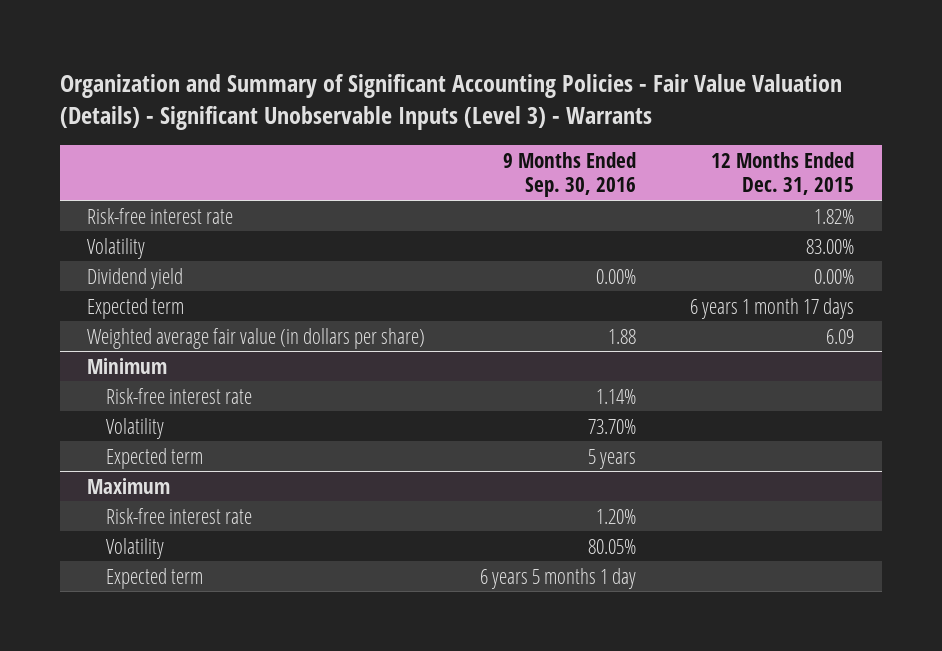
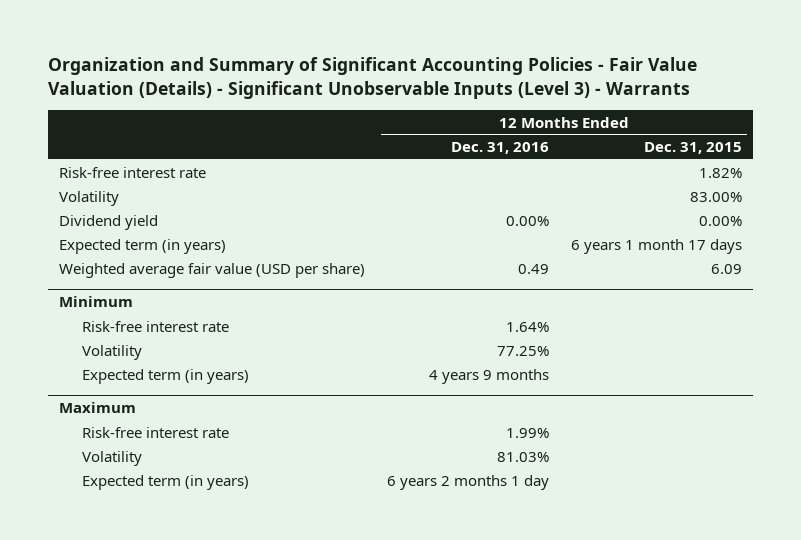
[502,151,636,198] 9 Months Ended Sep. 30, 2016 -> none
none -> [450,142,549,155] Dec. 31, 2016
[87,297,185,319] Expected term -> [58,238,226,254] Expected term (in years)
[87,327,426,349] Weighted average fair value (in dollars per share) -> [58,262,365,278] Weighted average fair value (USD per share)
[106,447,204,469] Expected term -> [81,368,249,384] Expected term (in years)
[106,567,204,589] Expected term -> [81,474,249,490] Expected term (in years)

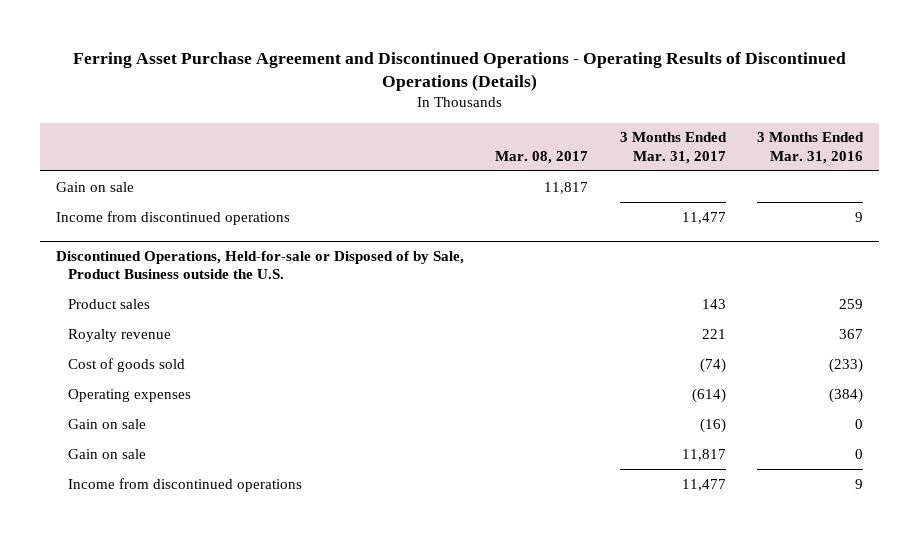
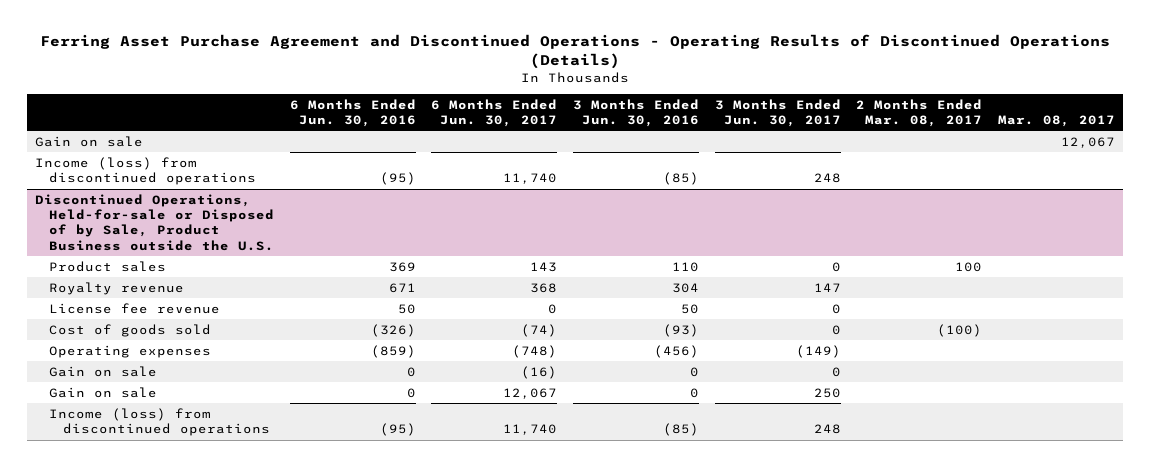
[619,132,727,164] 3 Months Ended Mar. 31, 2017 -> none
[757,132,865,164] 3 Months Ended Mar. 31, 2016 -> none
none -> [289,98,416,127] 6 Months Ended Jun. 30, 2016
none -> [431,98,558,127] 6 Months Ended Jun. 30, 2017
none -> [573,98,700,127] 3 Months Ended Jun. 30, 2016
none -> [714,98,841,127] 3 Months Ended Jun. 30, 2017
none -> [856,98,983,127] 2 Months Ended Mar. 08, 2017
[544,181,589,194] 11,817 -> [1061,136,1116,148] 12,067
[55,210,290,225] Income from discontinued operations -> [35,156,256,186] Income (loss) from discontinued operations
none -> [48,302,220,314] License fee revenue
[68,477,303,492] Income from discontinued operations -> [48,407,270,437] Income (loss) from discontinued operations

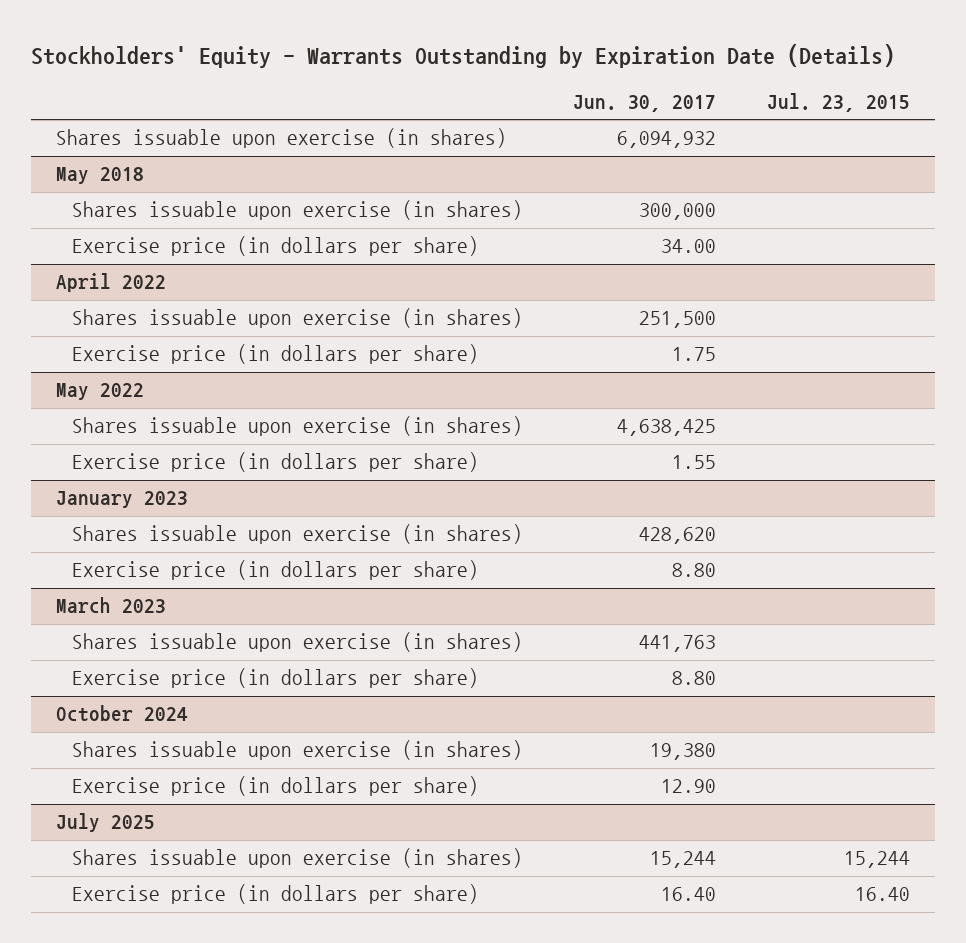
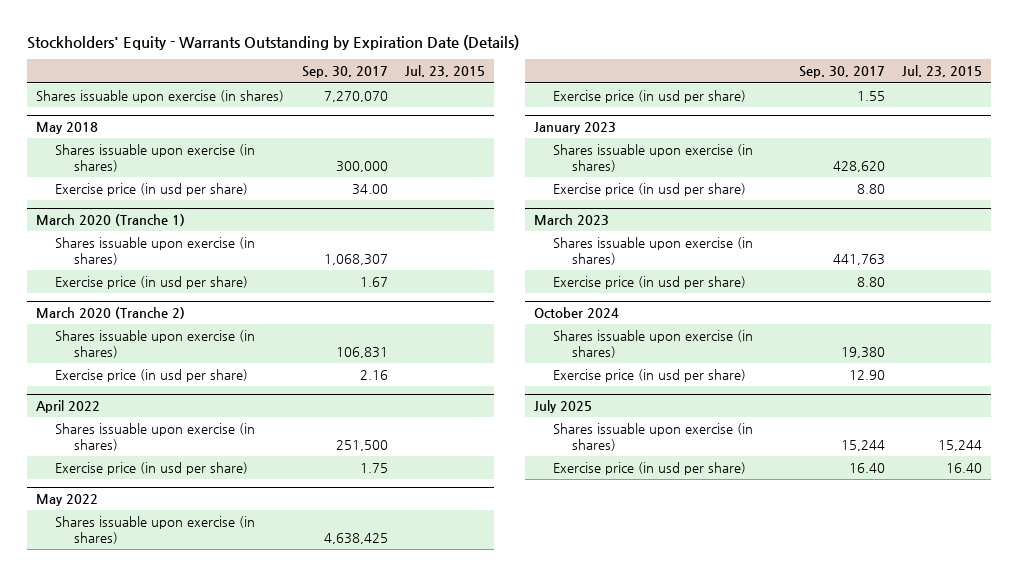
[573,94,717,112] Jun. 30, 2017 -> none
none -> [301,66,388,79] Sep. 30, 2017
[72,236,480,257] Exercise price (in dollars per share) -> [55,182,249,196] Exercise price (in usd per share)
none -> [36,213,186,226] March 2020 (Tranche 1)
none -> [55,236,256,265] Shares issuable upon exercise (in shares)
none -> [55,275,249,289] Exercise price (in usd per share)
none -> [36,306,186,319] March 2020 (Tranche 2)
none -> [55,329,256,358] Shares issuable upon exercise (in shares)
none -> [55,368,249,382] Exercise price (in usd per share)
[72,344,480,365] Exercise price (in dollars per share) -> [55,461,249,475] Exercise price (in usd per share)
[72,452,480,473] Exercise price (in dollars per share) -> [552,89,746,103] Exercise price (in usd per share)
[72,560,480,581] Exercise price (in dollars per share) -> [552,182,746,196] Exercise price (in usd per share)
[72,668,480,689] Exercise price (in dollars per share) -> [552,275,746,289] Exercise price (in usd per share)
[72,776,480,797] Exercise price (in dollars per share) -> [552,368,746,382] Exercise price (in usd per share)
[72,884,480,905] Exercise price (in dollars per share) -> [552,461,746,475] Exercise price (in usd per share)

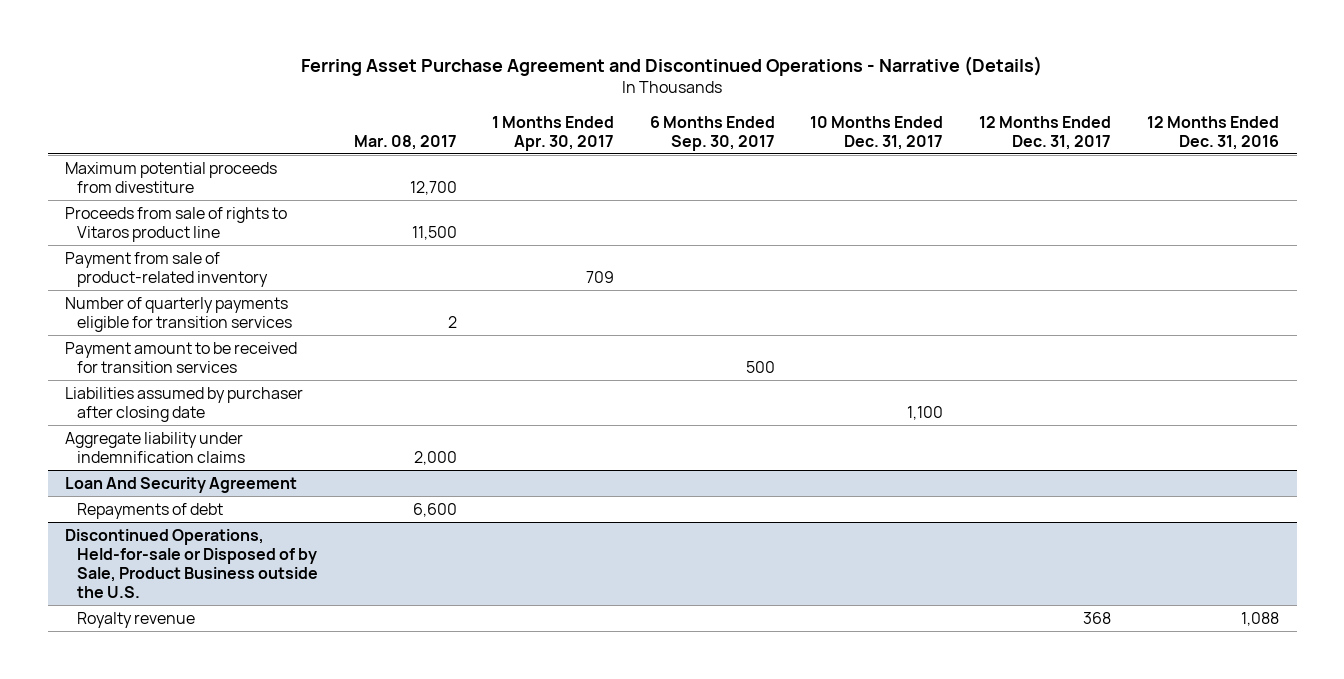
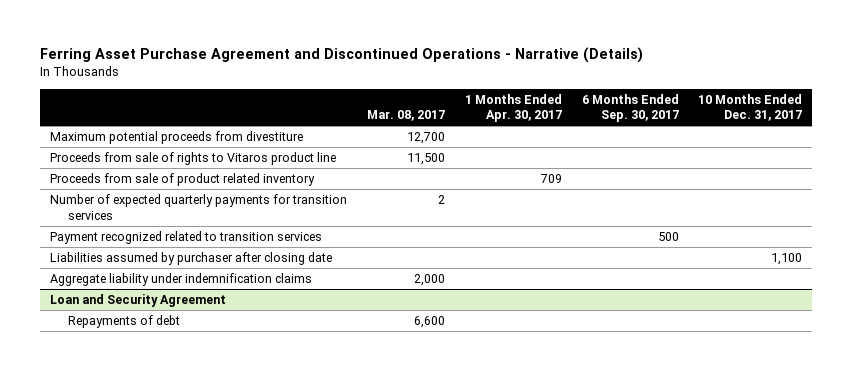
[979,115,1112,150] 12 Months Ended Dec. 31, 2017 -> none
[1146,115,1279,150] 12 Months Ended Dec. 31, 2016 -> none
[65,251,268,287] Payment from sale of product-related inventory -> [49,172,315,186] Proceeds from sale of product related inventory
[65,296,292,332] Number of quarterly payments eligible for transition services -> [49,193,347,220] Number of expected quarterly payments for transition services
[65,341,298,373] Payment amount to be received for transition services -> [49,230,322,244] Payment recognized related to transition services
[65,476,298,493] Loan And Security Agreement -> [49,293,226,307] Loan and Security Agreement
[65,528,318,598] Discontinued Operations, Held-for-sale or Disposed of by Sale, Product Business outside the U.S. -> none
[76,611,195,628] Royalty revenue -> none

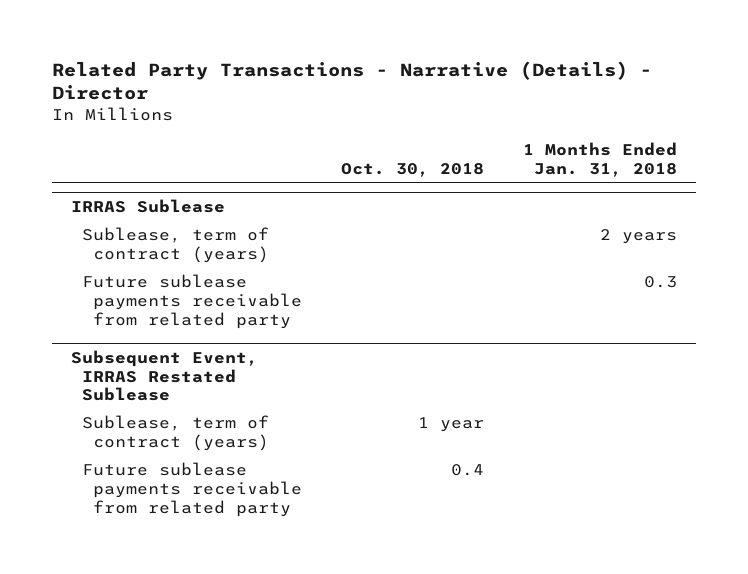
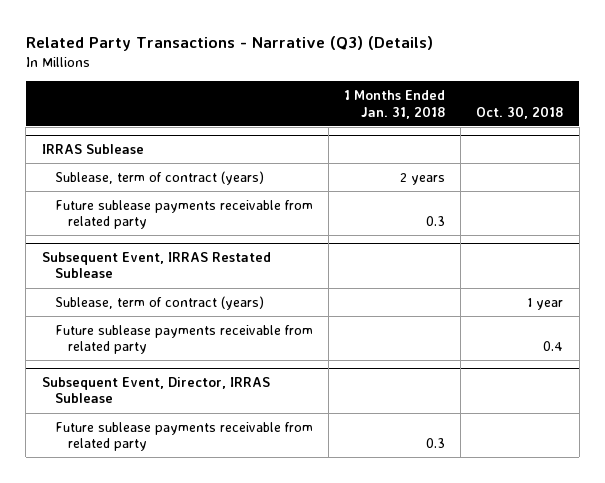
[51,60,652,101] Related Party Transactions - Narrative (Details) - Director -> [25,35,433,51] Related Party Transactions - Narrative (Q3) (Details)
none -> [41,376,270,404] Subsequent Event, Director, IRRAS Sublease
none -> [54,421,313,452] Future sublease payments receivable from related party

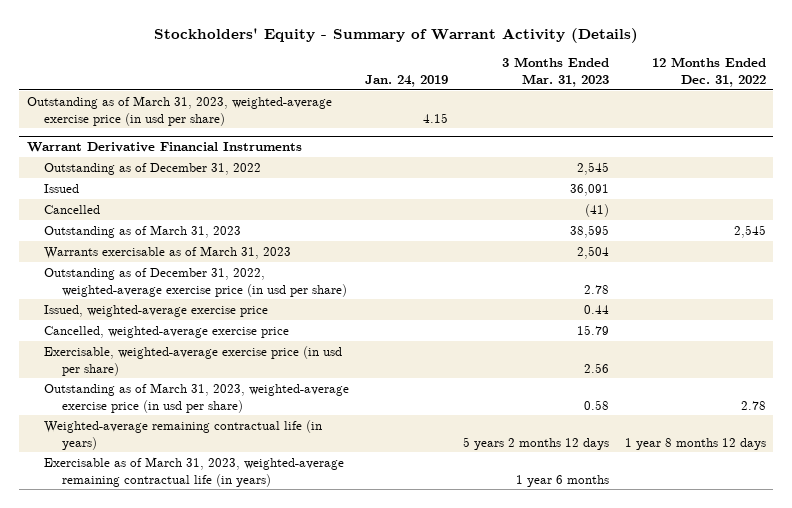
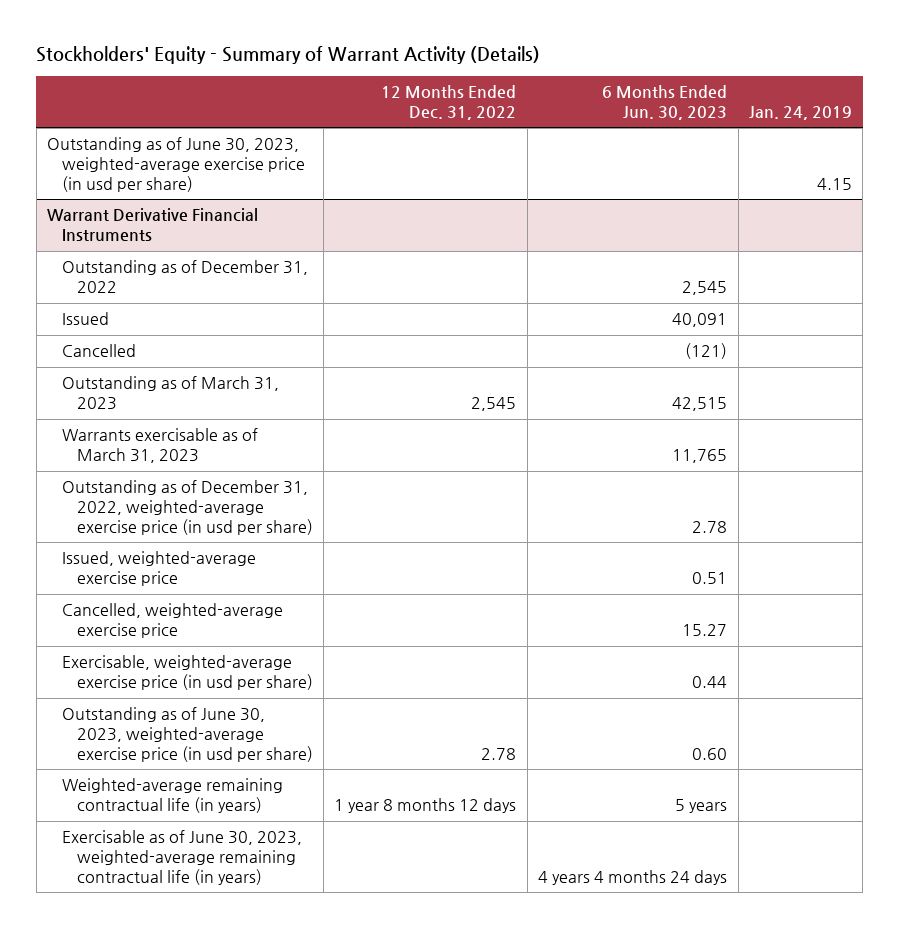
[502,57,610,87] 3 Months Ended Mar. 31, 2023 -> none
none -> [602,85,728,120] 6 Months Ended Jun. 30, 2023
[26,95,332,126] Outstanding as of March 31, 2023, weighted-average exercise price (in usd per share) -> [47,137,305,192] Outstanding as of June 30, 2023, weighted-average exercise price (in usd per share)
[44,382,350,413] Outstanding as of March 31, 2023, weighted-average exercise price (in usd per share) -> [61,707,313,762] Outstanding as of June 30, 2023, weighted-average exercise price (in usd per share)
[44,456,345,487] Exercisable as of March 31, 2023, weighted-average remaining contractual life (in years) -> [61,830,302,885] Exercisable as of June 30, 2023, weighted-average remaining contractual life (in years)

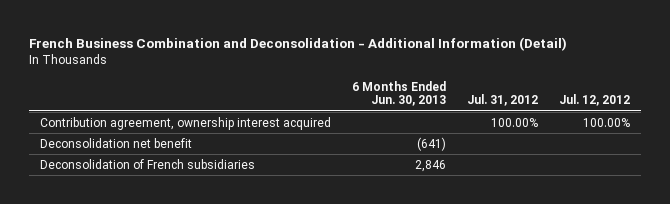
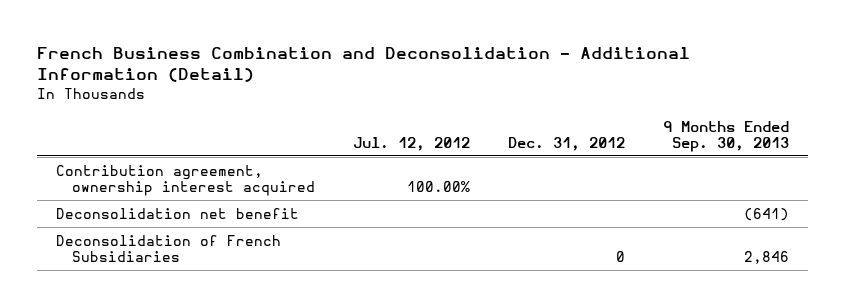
[351,80,446,107] 6 Months Ended Jun. 30, 2013 -> none
[467,94,539,107] Jul. 31, 2012 -> none
none -> [508,136,626,151] Dec. 31, 2012
none -> [662,120,789,152] 9 Months Ended Sep. 30, 2013
[39,158,255,169] Deconsolidation of French subsidiaries -> [55,234,281,262] Deconsolidation of French Subsidiaries

